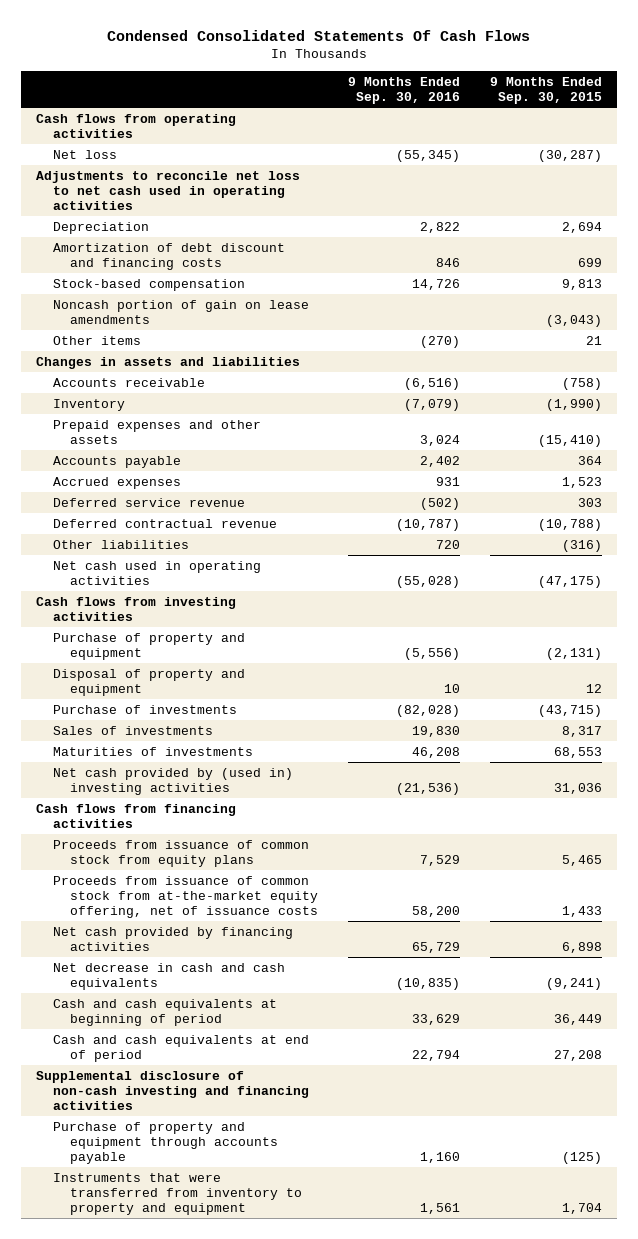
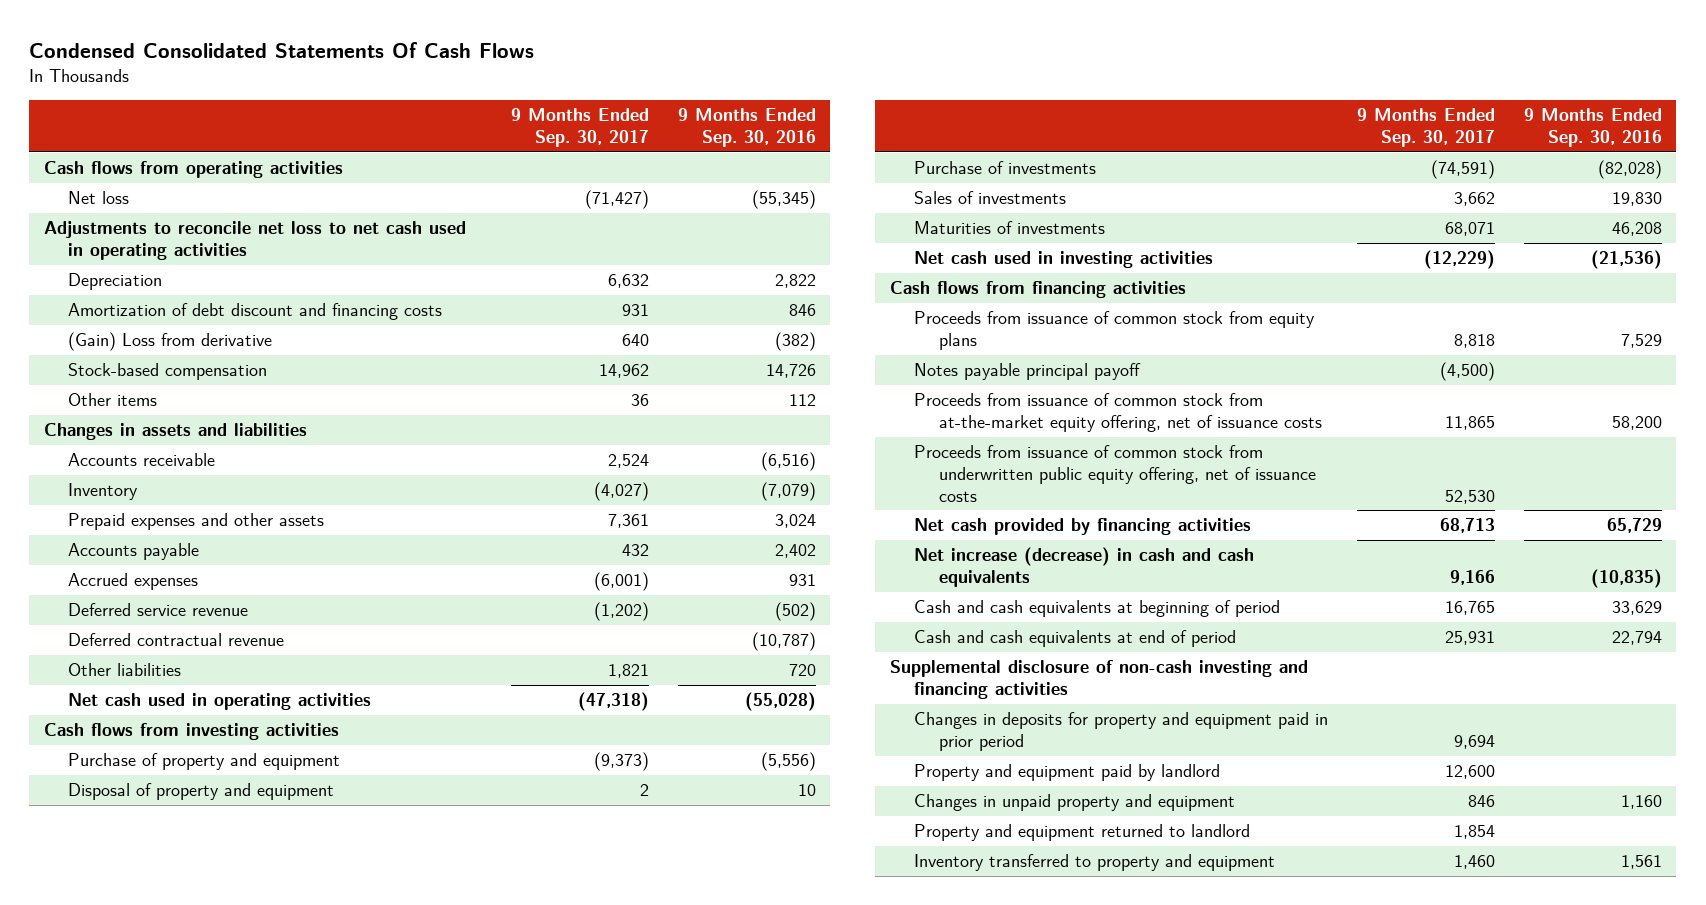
[489,76,602,105] 9 Months Ended Sep. 30, 2015 -> none
none -> [511,108,650,148] 9 Months Ended Sep. 30, 2017
none -> [68,332,273,352] (Gain) Loss from derivative
[52,299,309,325] Noncash portion of gain on lease amendments -> none
[419,335,460,348] (270) -> [788,394,816,407] 112
[52,767,293,796] Net cash provided by (used in) investing activities -> [914,251,1214,269] Net cash used in investing activities
none -> [914,363,1142,381] Notes payable principal payoff
none -> [914,445,1316,502] Proceeds from issuance of common stock from underwritten public equity offering, net of issuance costs
[52,962,285,991] Net decrease in cash and cash equivalents -> [914,547,1255,588] Net increase (decrease) in cash and cash equivalents
none -> [914,712,1329,752] Changes in deposits for property and equipment paid in prior period
none -> [914,764,1221,782] Property and equipment paid by landlord
[52,1121,279,1165] Purchase of property and equipment through accounts payable -> [914,794,1236,812] Changes in unpaid property and equipment
none -> [914,824,1251,842] Property and equipment returned to landlord
[52,1172,303,1216] Instruments that were transferred from inventory to property and equipment -> [914,854,1276,872] Inventory transferred to property and equipment

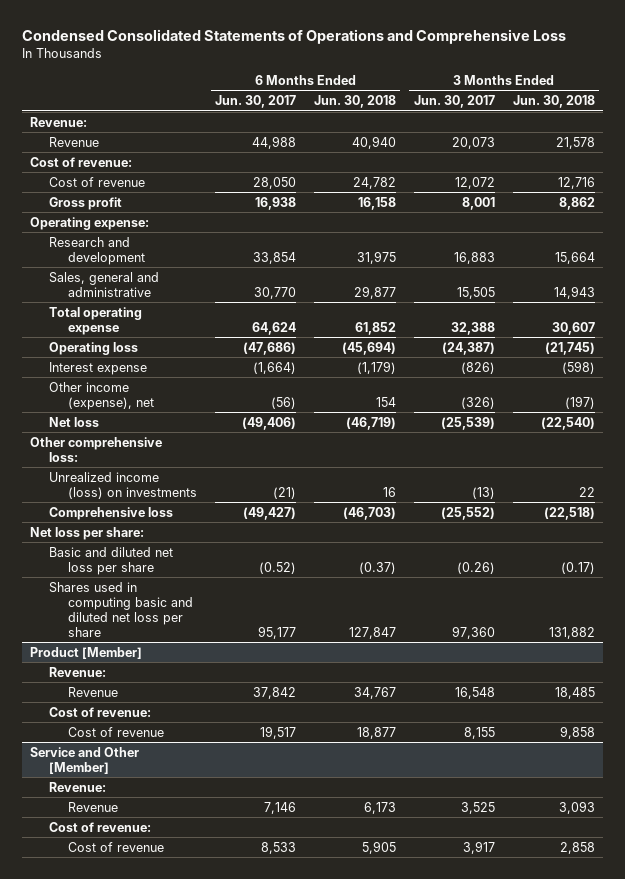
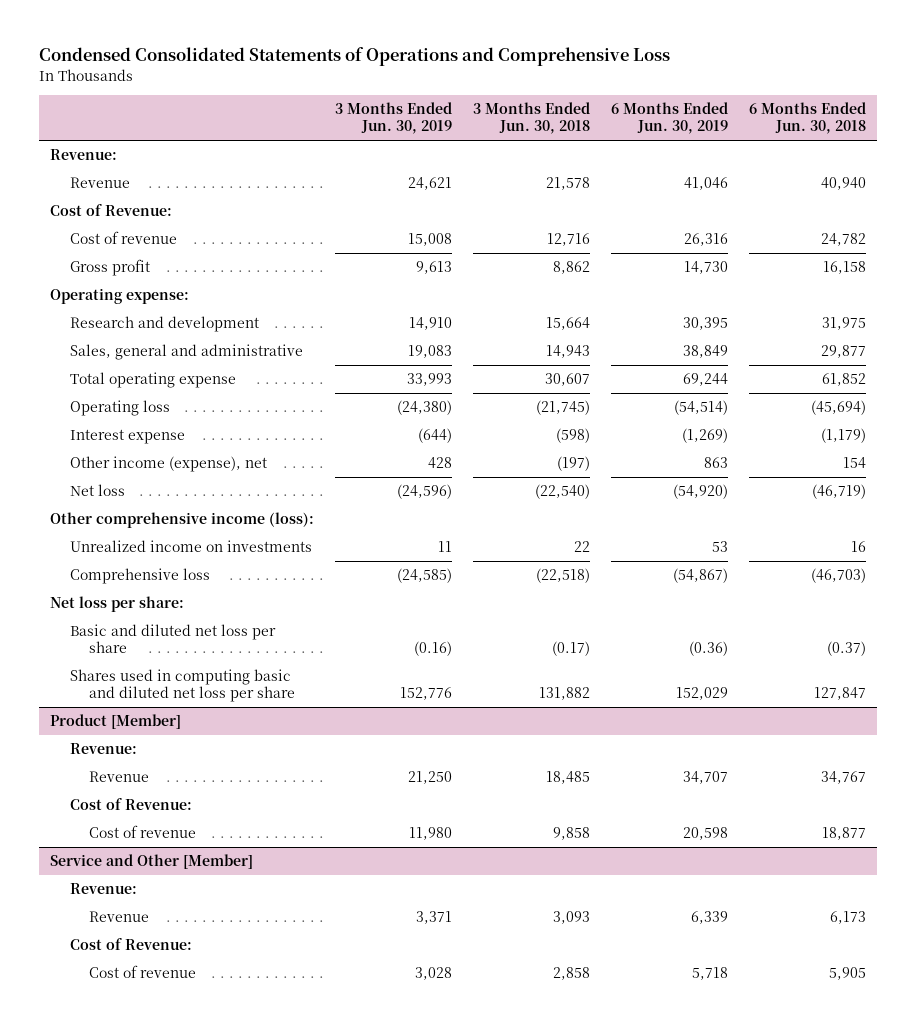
[215,95,297,109] Jun. 30, 2017 -> none
[413,95,495,109] Jun. 30, 2017 -> none
none -> [334,101,452,135] 3 Months Ended Jun. 30, 2019
none -> [611,101,729,135] 6 Months Ended Jun. 30, 2019
[30,156,133,167] Cost of revenue: -> [49,204,172,217] Cost of Revenue:
[30,436,163,462] Other comprehensive loss: -> [49,512,314,529] Other comprehensive income (loss):
[49,471,198,499] Unrealized income (loss) on investments -> [69,540,312,553] Unrealized income on investments
[49,706,152,717] Cost of revenue: -> [69,798,192,811] Cost of Revenue:
[49,821,152,832] Cost of revenue: -> [69,938,192,951] Cost of Revenue:

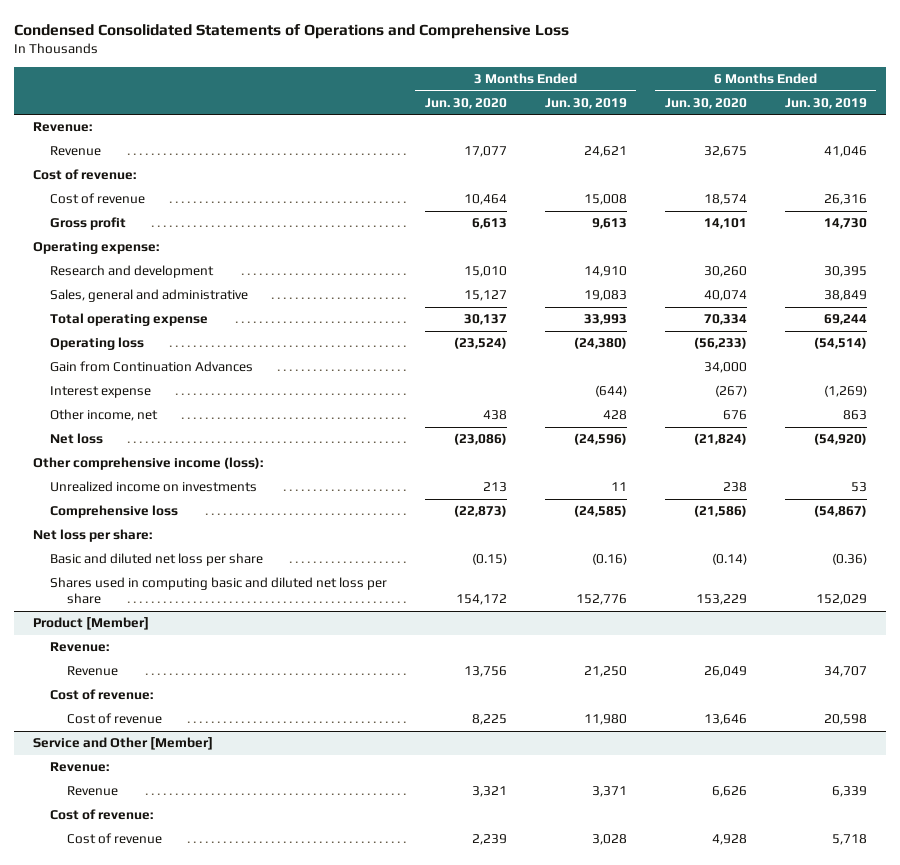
[472,101,590,135] 3 Months Ended Jun. 30, 2018 -> none
[749,101,867,135] 6 Months Ended Jun. 30, 2018 -> none
none -> [424,97,507,109] Jun. 30, 2020
none -> [664,97,747,109] Jun. 30, 2020
[49,204,172,217] Cost of Revenue: -> [32,169,136,181] Cost of revenue:
none -> [49,361,253,373] Gain from Continuation Advances
[69,456,267,473] Other income (expense), net -> [49,409,158,422] Other income, net
[69,798,192,811] Cost of Revenue: -> [49,689,153,701] Cost of revenue:
[69,938,192,951] Cost of Revenue: -> [49,809,153,821] Cost of revenue:

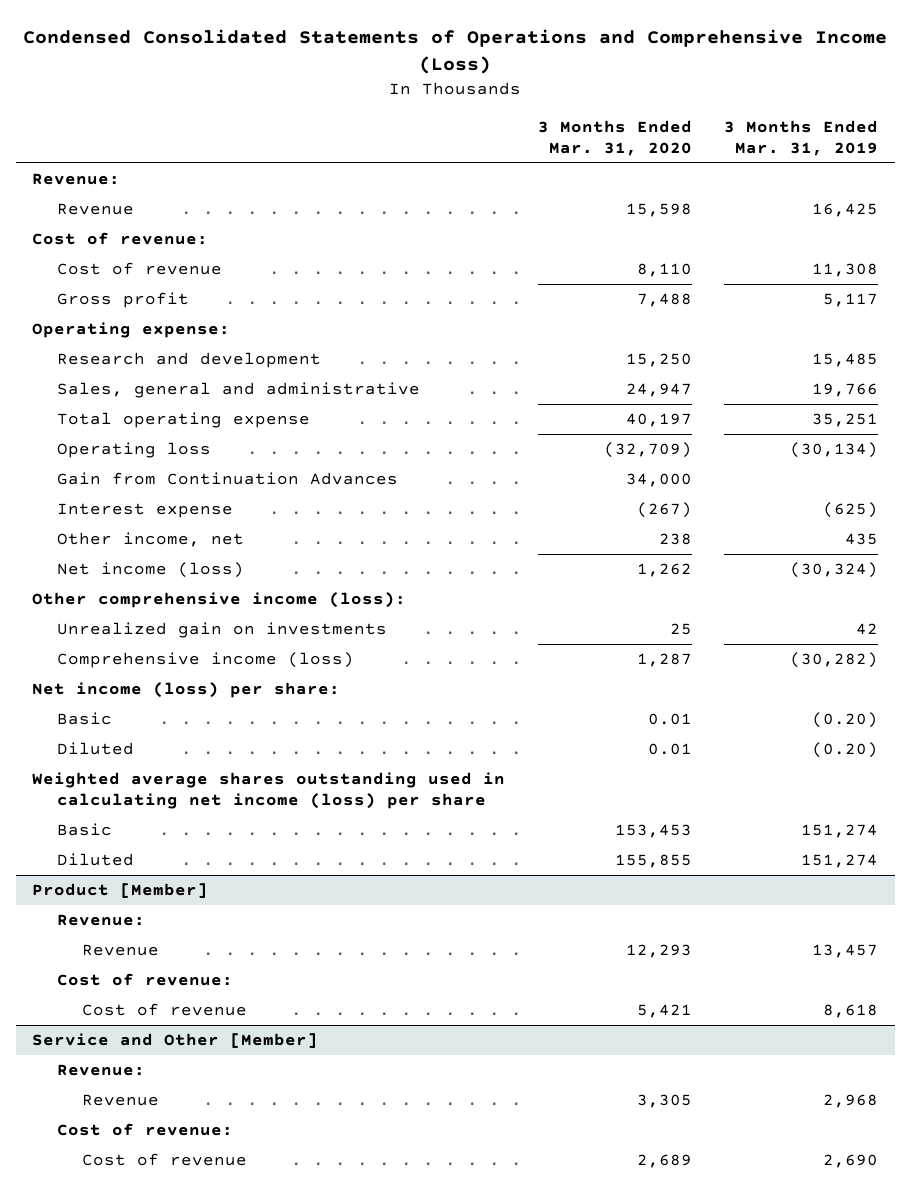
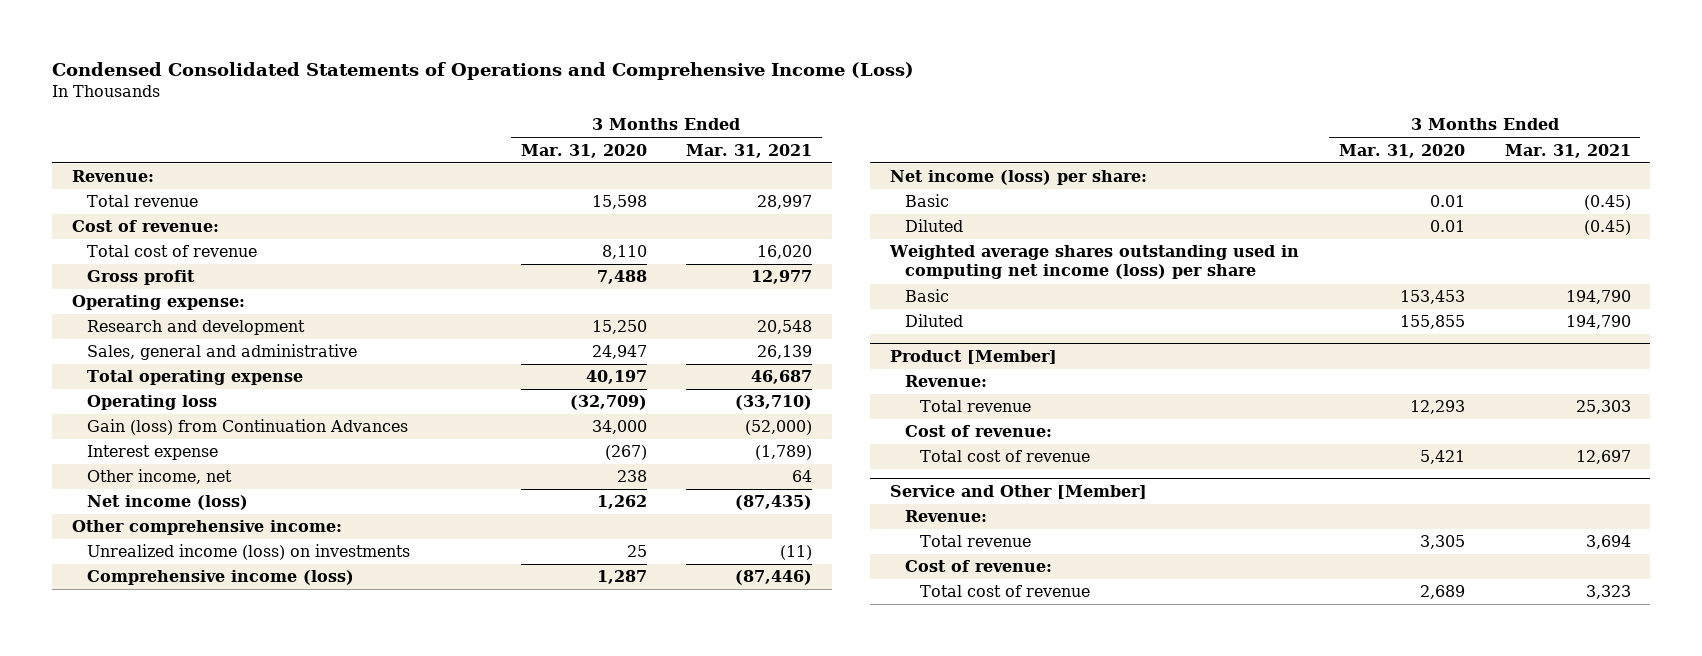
[724,119,879,156] 3 Months Ended Mar. 31, 2019 -> none
none -> [686,143,813,158] Mar. 31, 2021
[57,203,135,216] Revenue -> [86,195,198,208] Total revenue
[57,262,223,276] Cost of revenue -> [86,245,257,258] Total cost of revenue
[57,472,399,486] Gain from Continuation Advances -> [86,419,408,436] Gain (loss) from Continuation Advances
[32,592,407,609] Other comprehensive income (loss): -> [71,520,342,536] Other comprehensive income:
[57,622,388,639] Unrealized gain on investments -> [86,544,410,561] Unrealized income (loss) on investments
[32,772,506,810] Weighted average shares outstanding used in calculating net income (loss) per share -> [889,245,1300,280] Weighted average shares outstanding used in computing net income (loss) per share
[82,944,160,957] Revenue -> [919,400,1031,413] Total revenue
[82,1003,248,1017] Cost of revenue -> [919,450,1090,463] Total cost of revenue
[82,1094,160,1107] Revenue -> [919,535,1031,548] Total revenue
[82,1153,248,1167] Cost of revenue -> [919,585,1090,598] Total cost of revenue

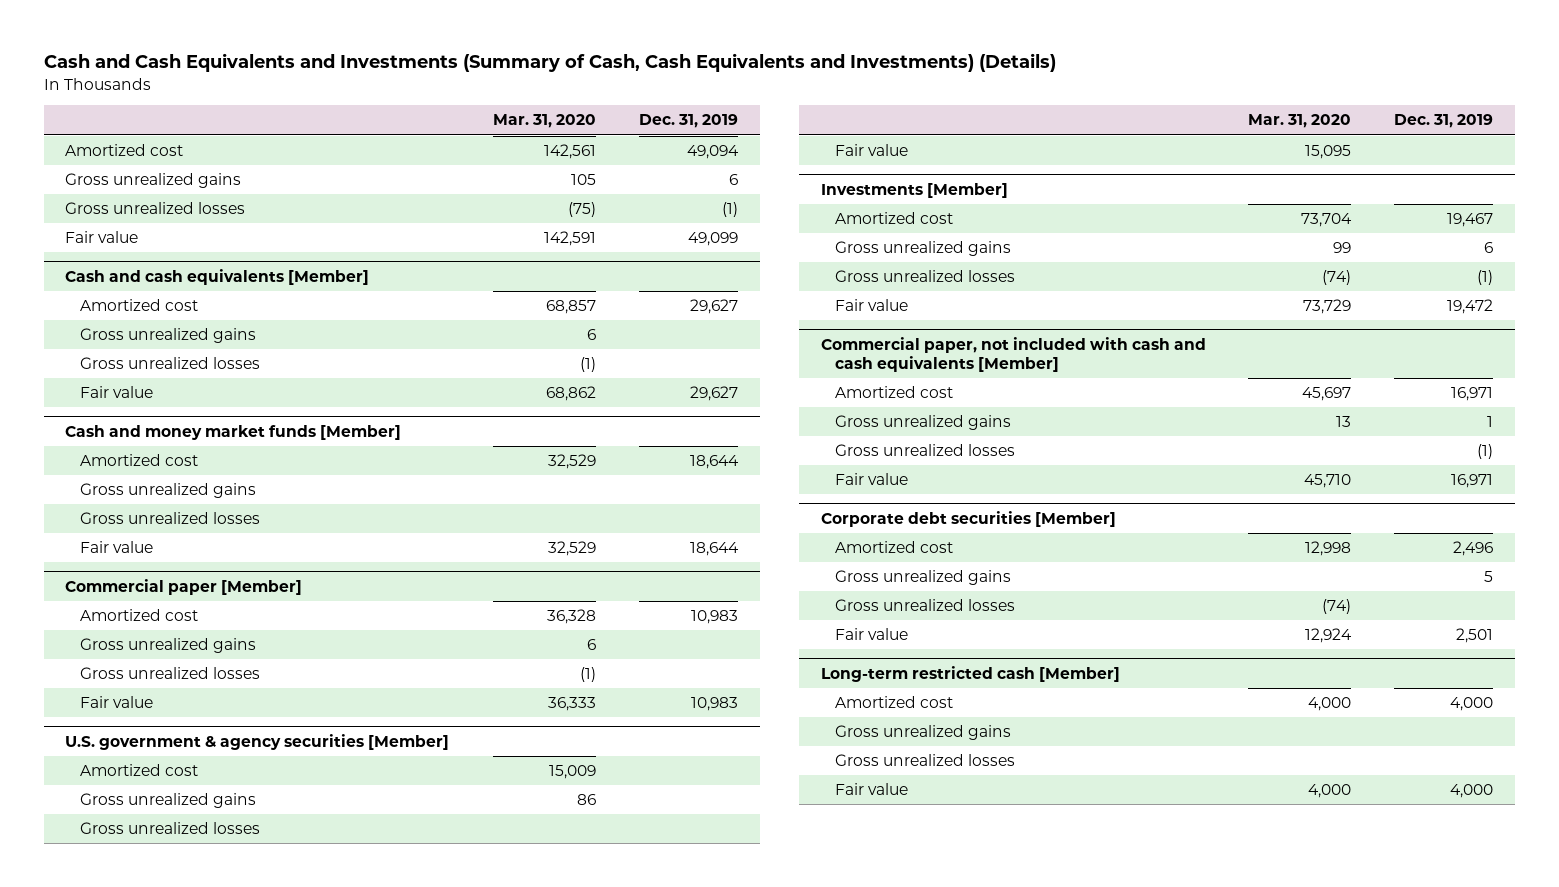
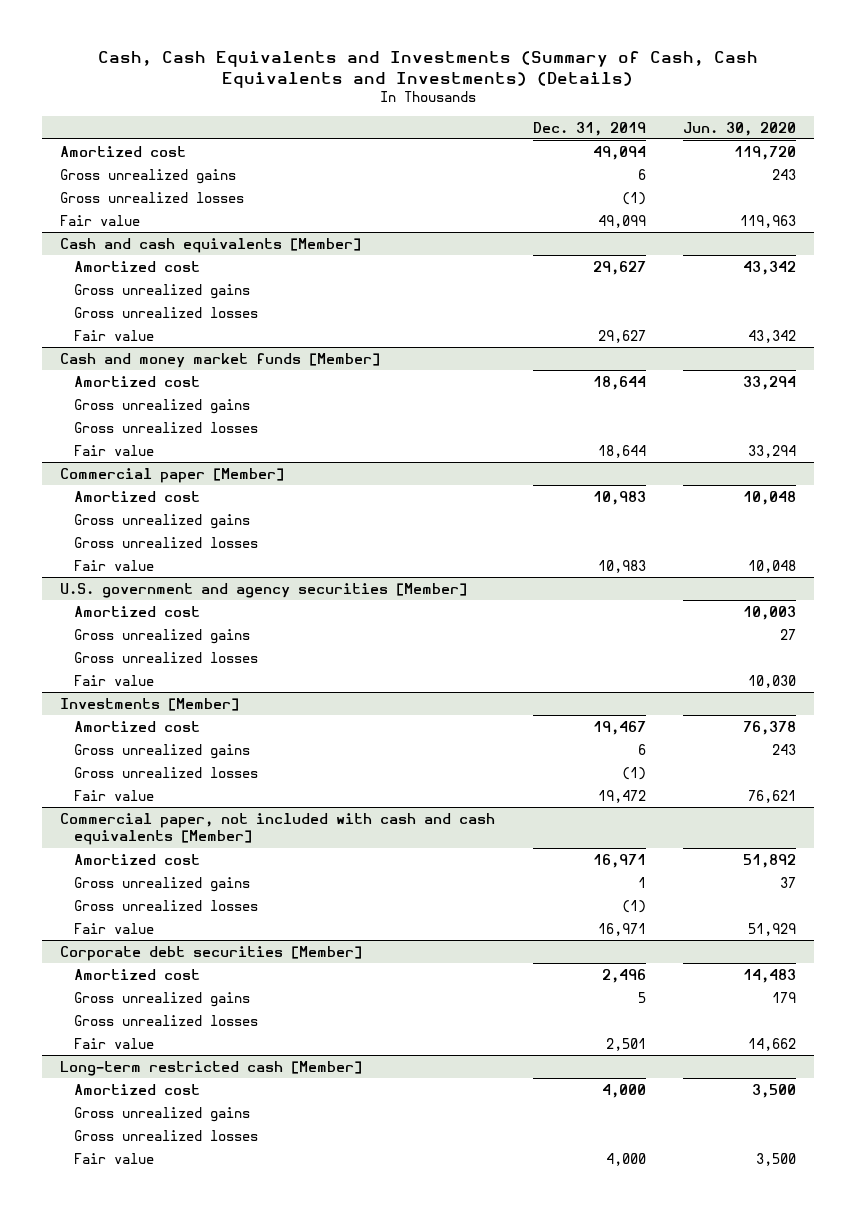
[44,53,1057,73] Cash and Cash Equivalents and Investments (Summary of Cash, Cash Equivalents and Investments) (Details) -> [98,50,759,88] Cash, Cash Equivalents and Investments (Summary of Cash, Cash Equivalents and Investments) (Details)
[493,114,597,129] Mar. 31, 2020 -> none
none -> [682,121,796,136] Jun. 30, 2020
[65,733,450,750] U.S. government & agency securities [Member] -> [60,582,468,598] U.S. government and agency securities [Member]

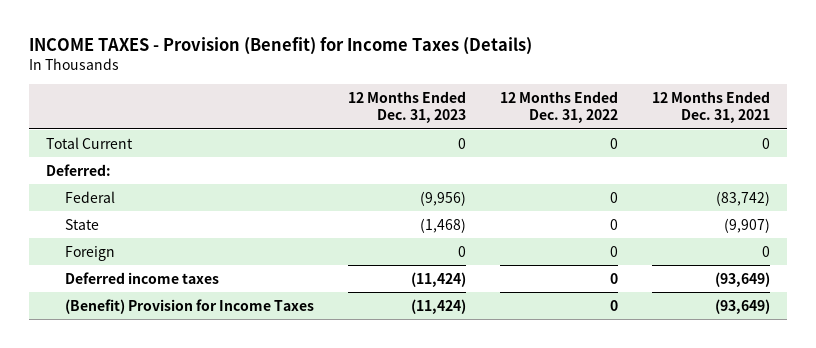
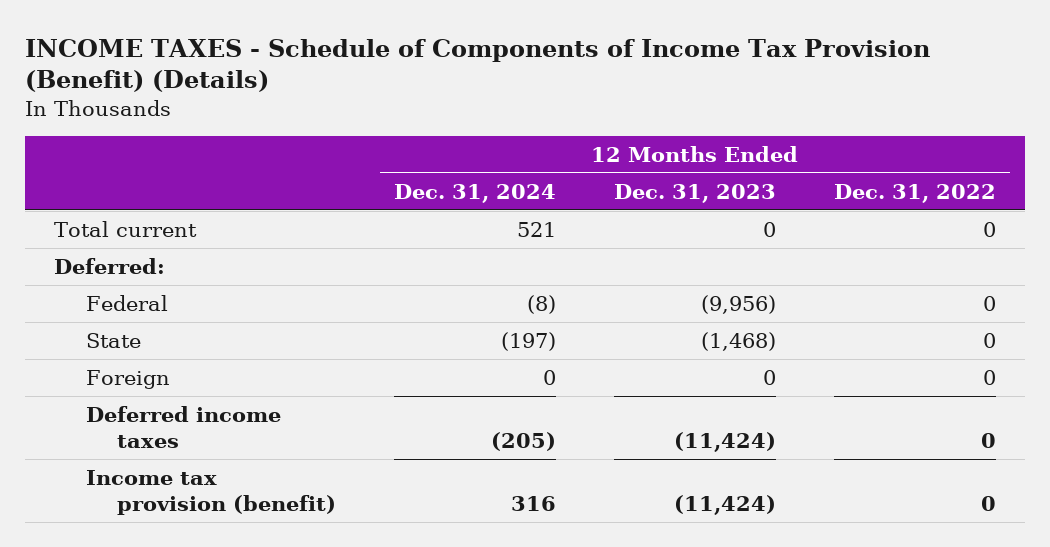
[28,36,532,55] INCOME TAXES - Provision (Benefit) for Income Taxes (Details) -> [24,38,930,93] INCOME TAXES - Schedule of Components of Income Tax Provision (Benefit) (Details)
[651,91,770,124] 12 Months Ended Dec. 31, 2021 -> none
none -> [394,183,557,203] Dec. 31, 2024
[45,136,133,149] Total Current -> [53,220,197,237] Total current
[64,298,314,314] (Benefit) Provision for Income Taxes -> [85,469,337,515] Income tax provision (benefit)

